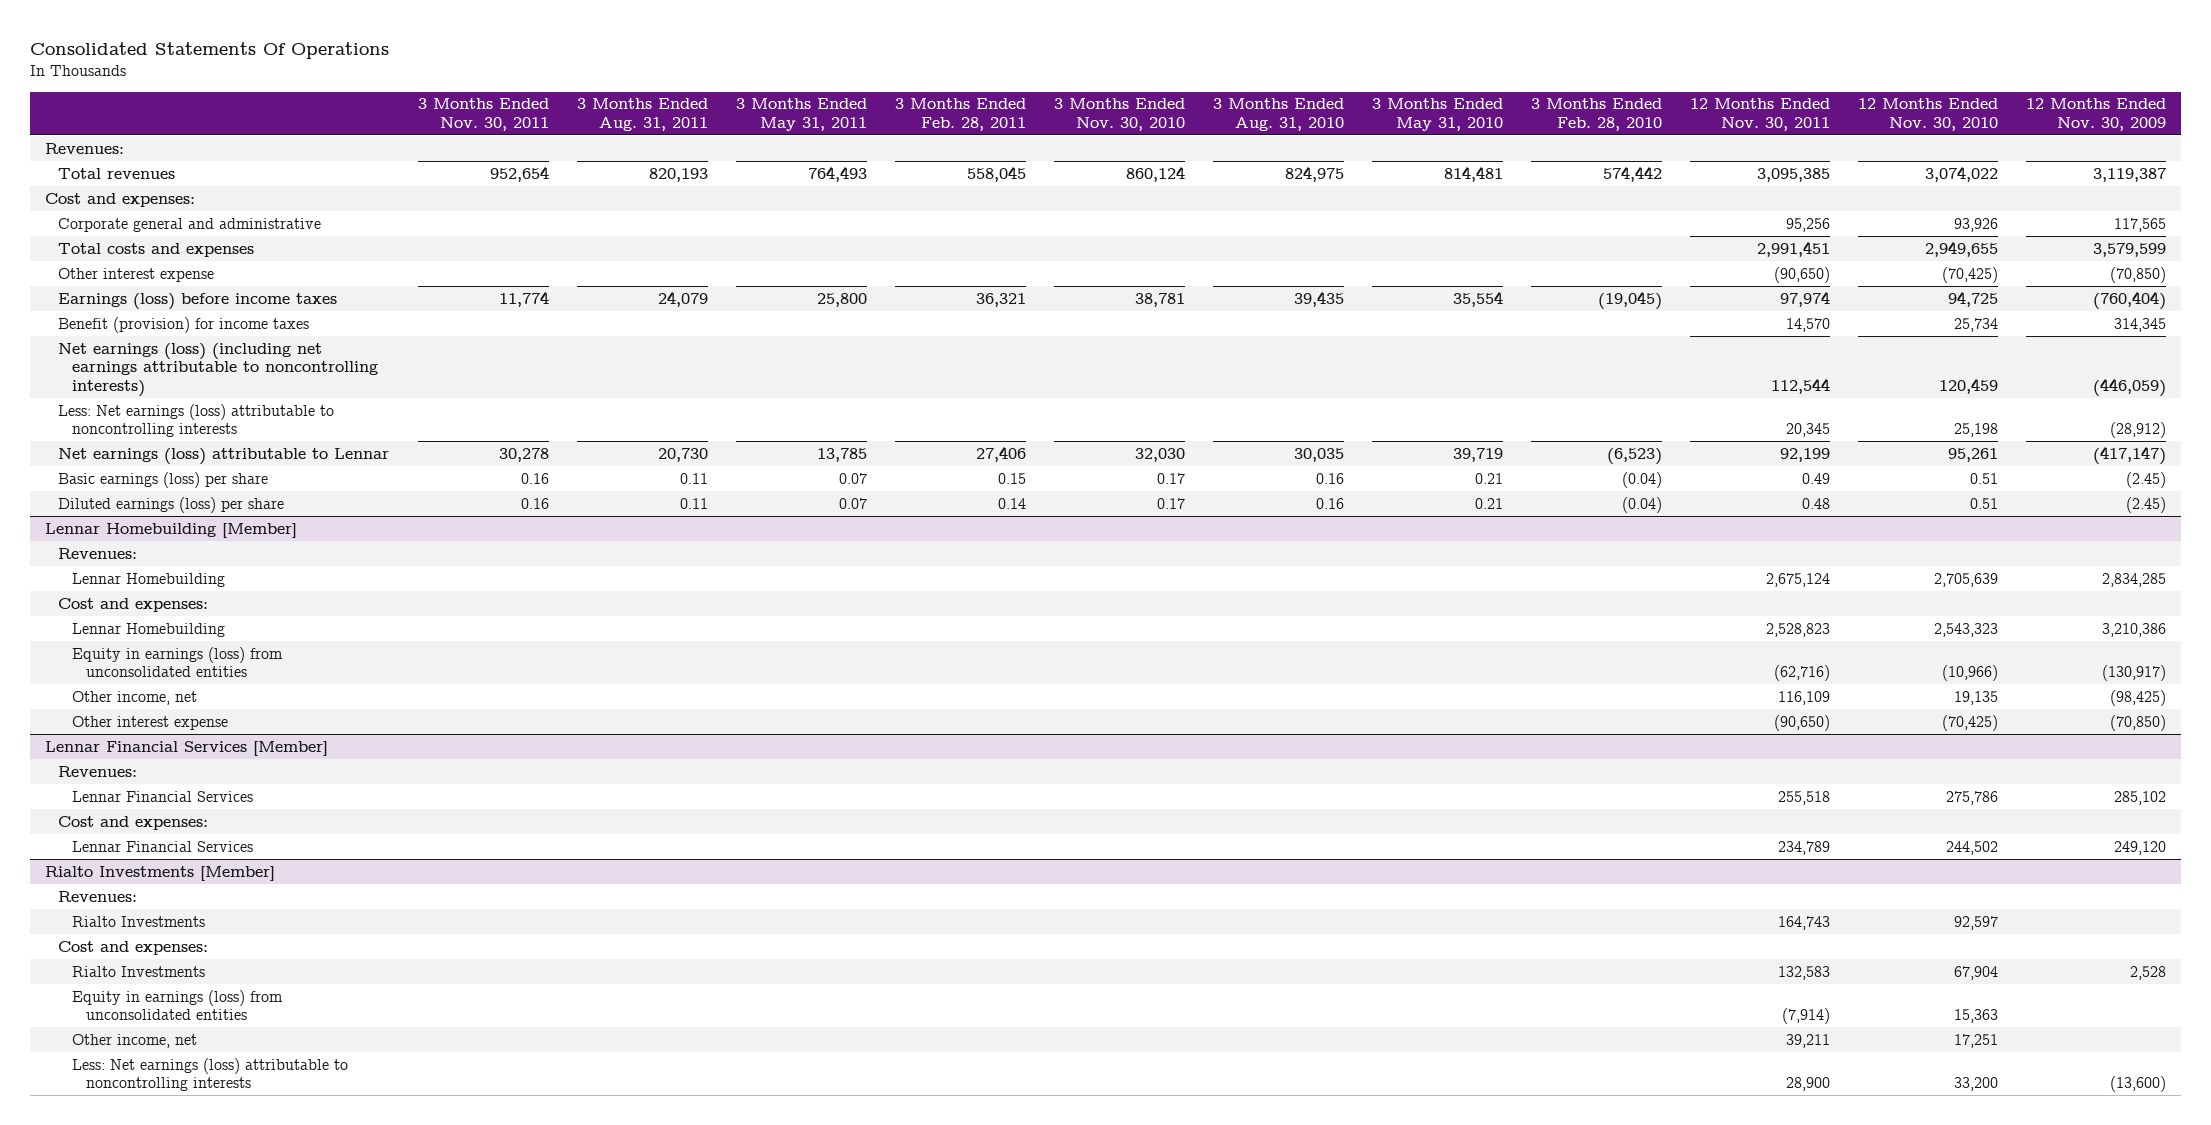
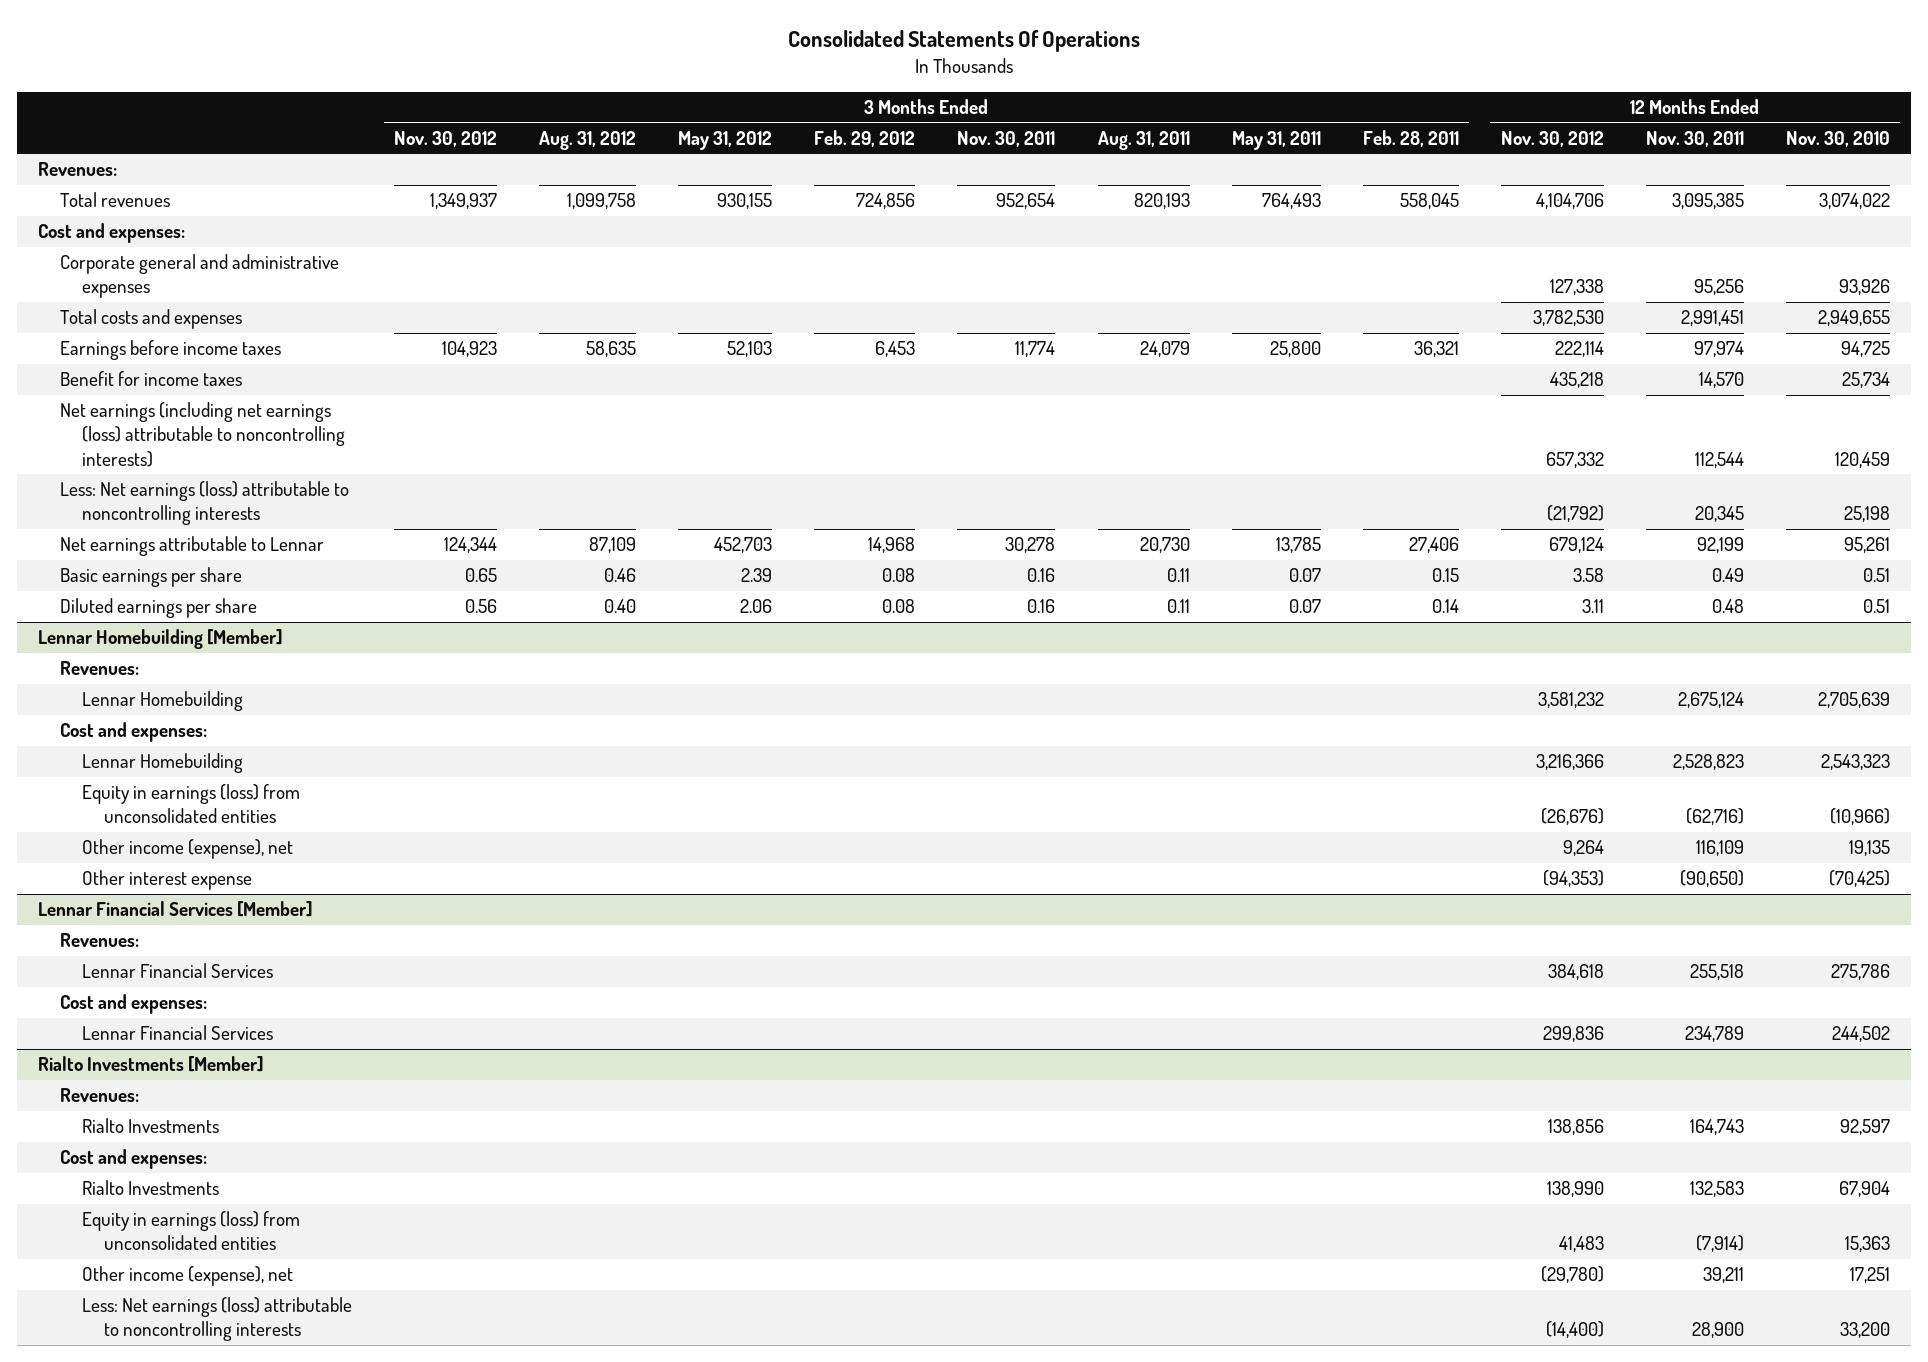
[1053,98,1185,132] 3 Months Ended Nov. 30, 2010 -> none
[1213,98,1345,132] 3 Months Ended Aug. 31, 2010 -> none
[1372,98,1504,132] 3 Months Ended May 31, 2010 -> none
[1531,98,1663,132] 3 Months Ended Feb. 28, 2010 -> none
[2026,98,2167,132] 12 Months Ended Nov. 30, 2009 -> none
none -> [394,130,498,147] Nov. 30, 2012
none -> [539,130,637,150] Aug. 31, 2012
none -> [678,130,773,150] May 31, 2012
none -> [814,129,916,147] Feb. 29, 2012
none -> [1500,130,1604,147] Nov. 30, 2012
[58,217,322,232] Corporate general and administrative -> [60,254,340,299] Corporate general and administrative expenses
[58,267,215,282] Other interest expense -> none
[58,292,338,310] Earnings (loss) before income taxes -> [60,340,282,361] Earnings before income taxes
[58,316,310,333] Benefit (provision) for income taxes -> [60,371,243,387] Benefit for income taxes
[58,342,379,398] Net earnings (loss) (including net earnings attributable to noncontrolling interests) -> [60,402,346,467] Net earnings (including net earnings (loss) attributable to noncontrolling interests)
[58,447,390,465] Net earnings (loss) attributable to Lennar -> [60,536,325,557] Net earnings attributable to Lennar
[58,471,269,488] Basic earnings (loss) per share -> [60,567,243,588] Basic earnings per share
[58,496,285,513] Diluted earnings (loss) per share -> [60,598,258,619] Diluted earnings per share
[72,690,198,705] Other income, net -> [82,839,294,860] Other income (expense), net
[72,1033,198,1048] Other income, net -> [82,1266,294,1287] Other income (expense), net

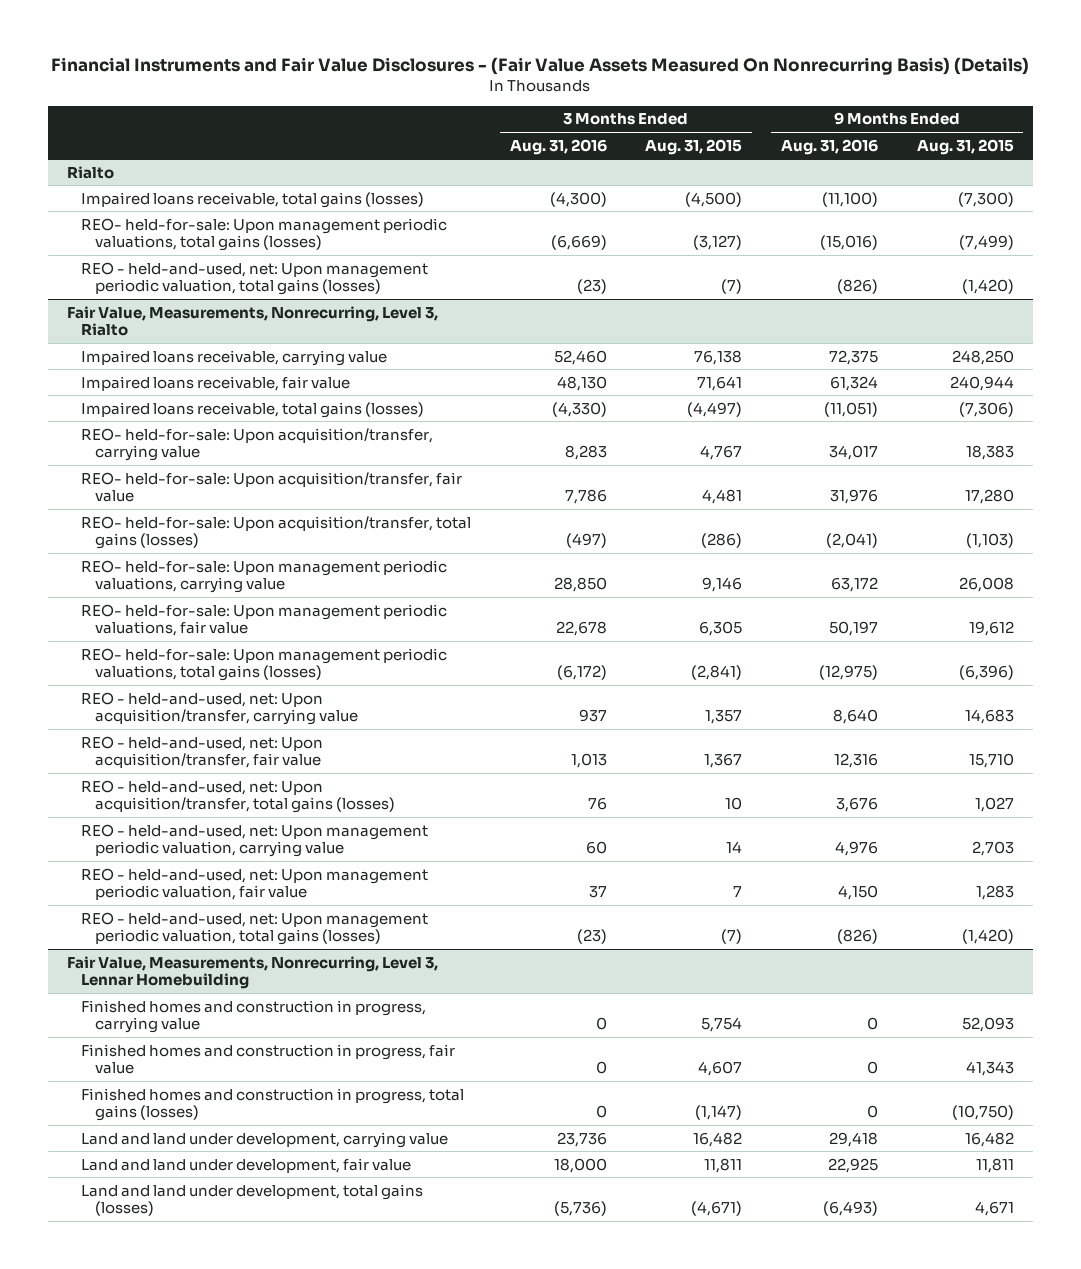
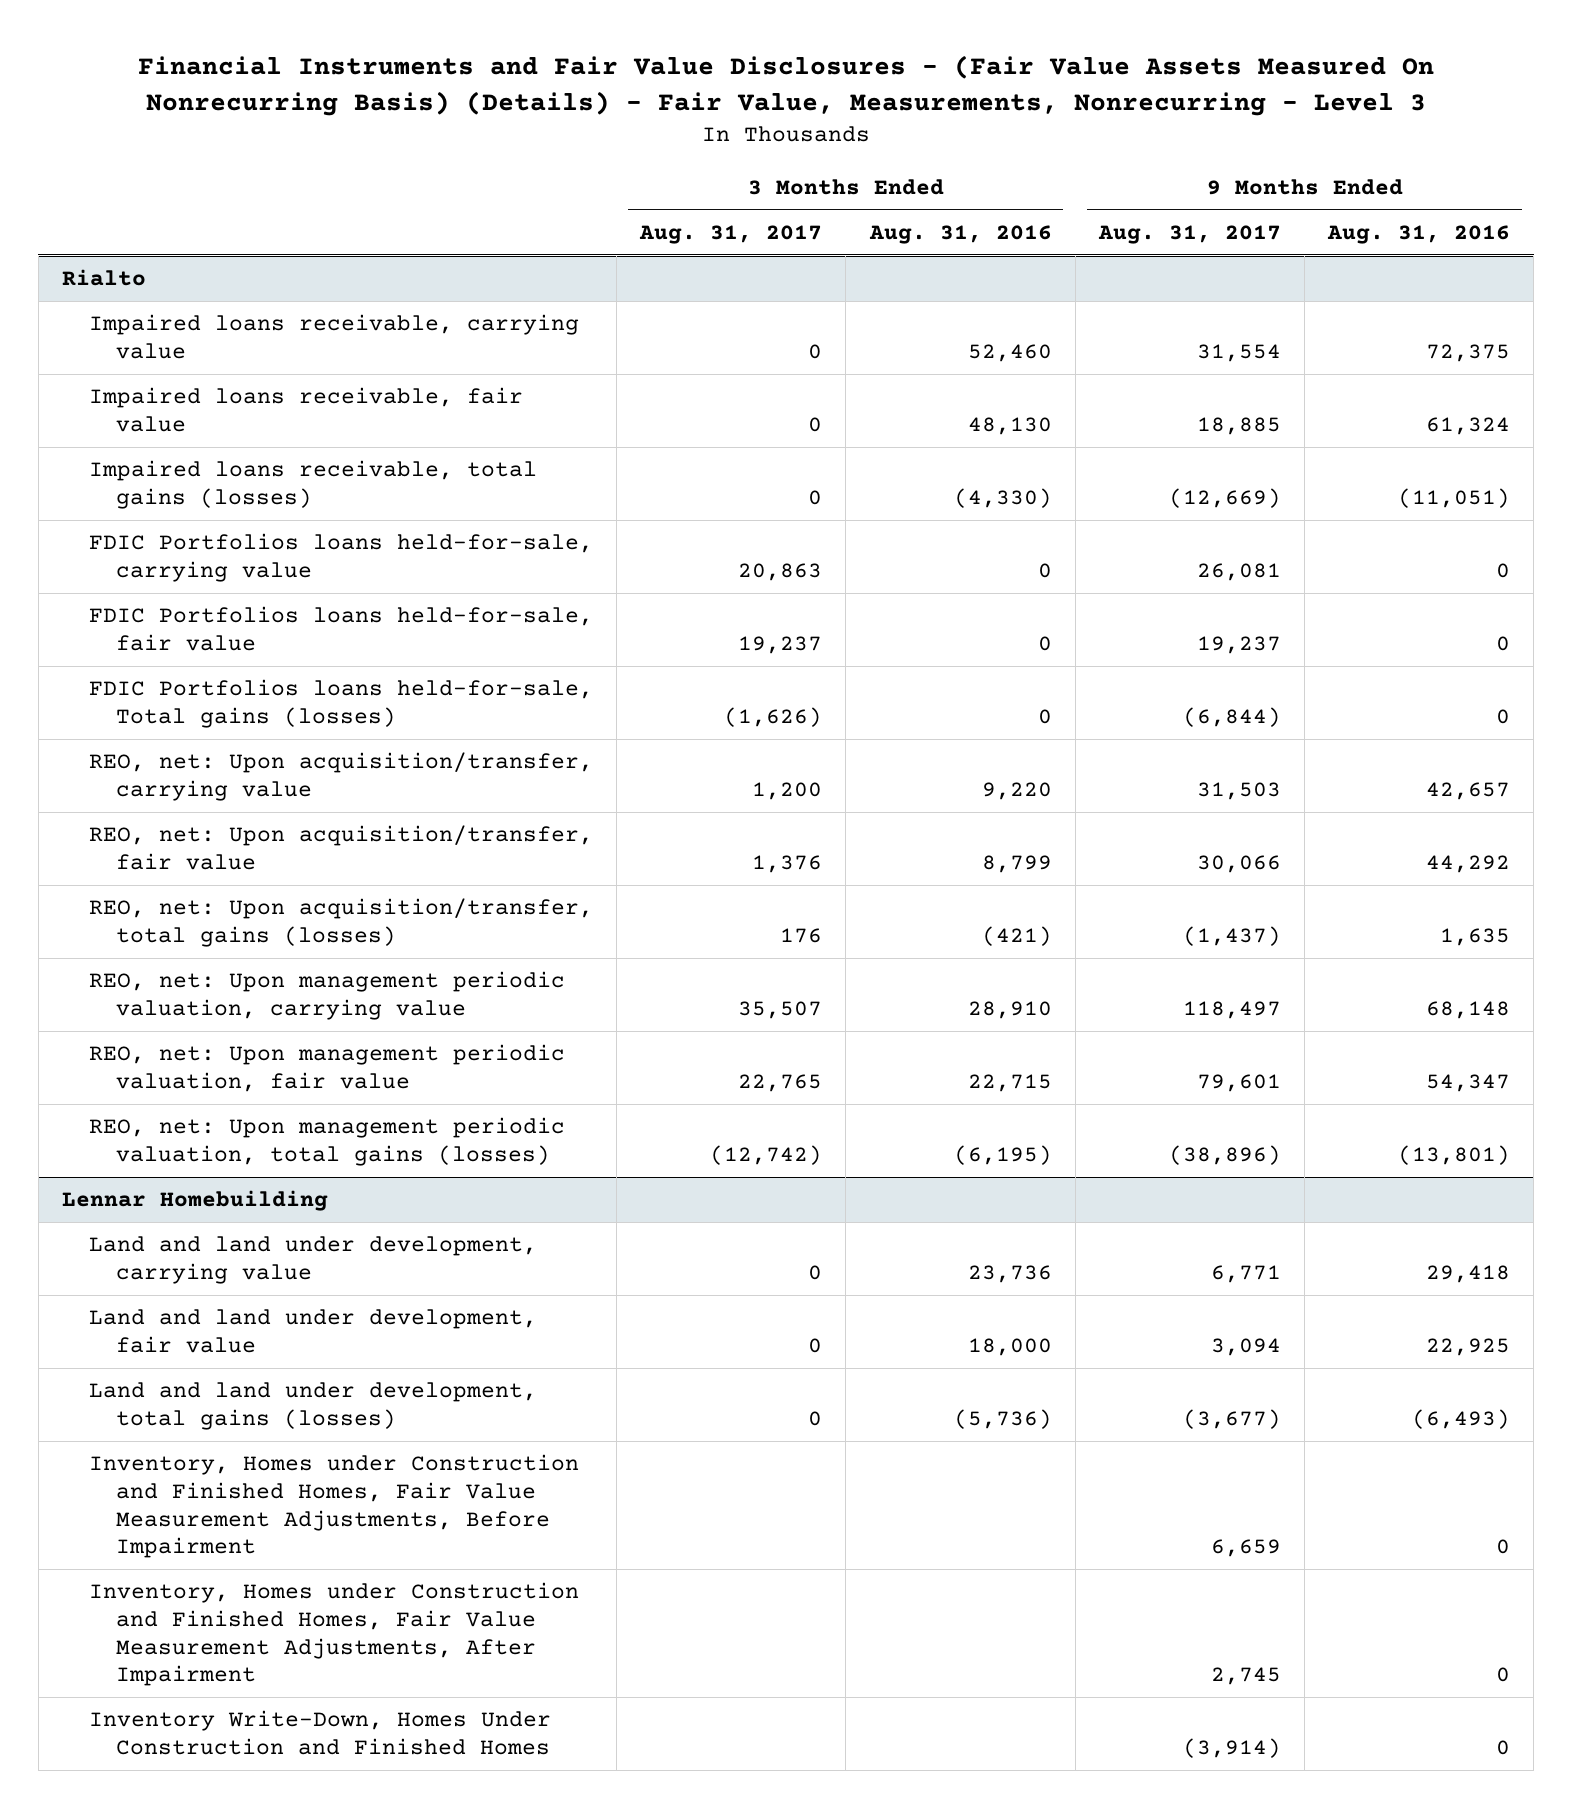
[51,56,1030,75] Financial Instruments and Fair Value Disclosures - (Fair Value Assets Measured On Nonrecurring Basis) (Details) -> [138,55,1435,117] Financial Instruments and Fair Value Disclosures - (Fair Value Assets Measured On Nonrecurring Basis) (Details) - Fair Value, Measurements, Nonrecurring - Level 3
[645,138,743,155] Aug. 31, 2015 -> none
[916,138,1014,155] Aug. 31, 2015 -> none
none -> [639,224,823,244] Aug. 31, 2017
none -> [1097,224,1281,244] Aug. 31, 2017
[81,191,425,208] Impaired loans receivable, total gains (losses) -> none
[81,217,448,251] REO- held-for-sale: Upon management periodic valuations, total gains (losses) -> none
[81,261,429,295] REO - held-and-used, net: Upon management periodic valuation, total gains (losses) -> none
[66,305,438,336] Fair Value, Measurements, Nonrecurring, Level 3, Rialto -> none
[81,427,434,461] REO- held-for-sale: Upon acquisition/transfer, carrying value -> none
[81,471,463,502] REO- held-for-sale: Upon acquisition/transfer, fair value -> none
[81,515,472,549] REO- held-for-sale: Upon acquisition/transfer, total gains (losses) -> none
[81,559,448,593] REO- held-for-sale: Upon management periodic valuations, carrying value -> none
[81,603,448,636] REO- held-for-sale: Upon management periodic valuations, fair value -> none
[81,647,448,681] REO- held-for-sale: Upon management periodic valuations, total gains (losses) -> none
[66,955,438,989] Fair Value, Measurements, Nonrecurring, Level 3, Lennar Homebuilding -> none
[81,999,427,1033] Finished homes and construction in progress, carrying value -> none
[81,1043,456,1074] Finished homes and construction in progress, fair value -> none
[81,1087,465,1121] Finished homes and construction in progress, total gains (losses) -> none
none -> [88,533,593,582] FDIC Portfolios loans held-for-sale, carrying value
none -> [88,606,593,651] FDIC Portfolios loans held-for-sale, fair value
none -> [88,679,593,728] FDIC Portfolios loans held-for-sale, Total gains (losses)
[81,691,359,725] REO - held-and-used, net: Upon acquisition/transfer, carrying value -> [88,752,593,801] REO, net: Upon acquisition/transfer, carrying value
[578,708,607,722] 937 -> [981,781,1052,800] 9,220
[832,708,878,724] 8,640 -> [1426,781,1511,800] 42,657
[81,735,324,768] REO - held-and-used, net: Upon acquisition/transfer, fair value -> [88,825,593,870] REO, net: Upon acquisition/transfer, fair value
[570,752,607,768] 1,013 -> [981,854,1052,873] 8,799
[833,752,878,768] 12,316 -> [1426,854,1511,873] 44,292
[81,779,396,813] REO - held-and-used, net: Upon acquisition/transfer, total gains (losses) -> [88,898,593,947] REO, net: Upon acquisition/transfer, total gains (losses)
[587,796,607,810] 76 -> [981,925,1052,946] (421)
[835,796,878,812] 3,676 -> [1440,927,1511,946] 1,635
[81,823,429,857] REO - held-and-used, net: Upon management periodic valuation, carrying value -> [88,971,565,1020] REO, net: Upon management periodic valuation, carrying value
[585,840,607,854] 60 -> [967,1000,1052,1019] 28,910
[834,840,878,856] 4,976 -> [1426,1000,1511,1019] 68,148
[81,867,429,900] REO - held-and-used, net: Upon management periodic valuation, fair value -> [88,1044,565,1092] REO, net: Upon management periodic valuation, fair value
[588,885,607,898] 37 -> [967,1073,1052,1092] 22,715
[837,884,878,900] 4,150 -> [1426,1073,1511,1092] 54,347
[81,911,429,945] REO - held-and-used, net: Upon management periodic valuation, total gains (losses) -> [88,1117,565,1166] REO, net: Upon management periodic valuation, total gains (losses)
[576,928,607,944] (23) -> [953,1144,1052,1165] (6,195)
[836,928,878,944] (826) -> [1398,1144,1511,1165] (13,801)
none -> [62,1190,329,1212] Lennar Homebuilding
none -> [88,1454,579,1559] Inventory, Homes under Construction and Finished Homes, Fair Value Measurement Adjustments, Before Impairment
none -> [88,1582,579,1687] Inventory, Homes under Construction and Finished Homes, Fair Value Measurement Adjustments, After Impairment
none -> [88,1710,551,1755] Inventory Write-Down, Homes Under Construction and Finished Homes

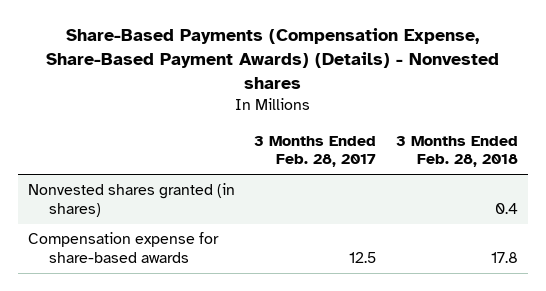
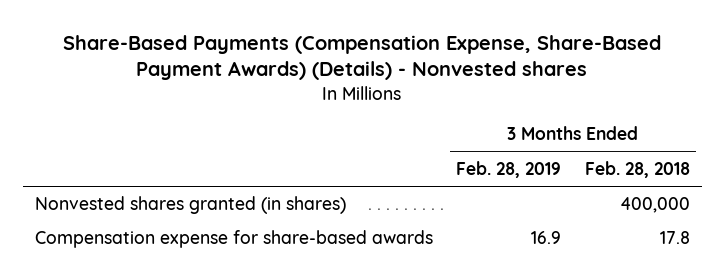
[254,135,377,168] 3 Months Ended Feb. 28, 2017 -> none
none -> [456,160,562,178] Feb. 28, 2019
[495,203,519,215] 0.4 -> [620,197,691,214] 400,000

